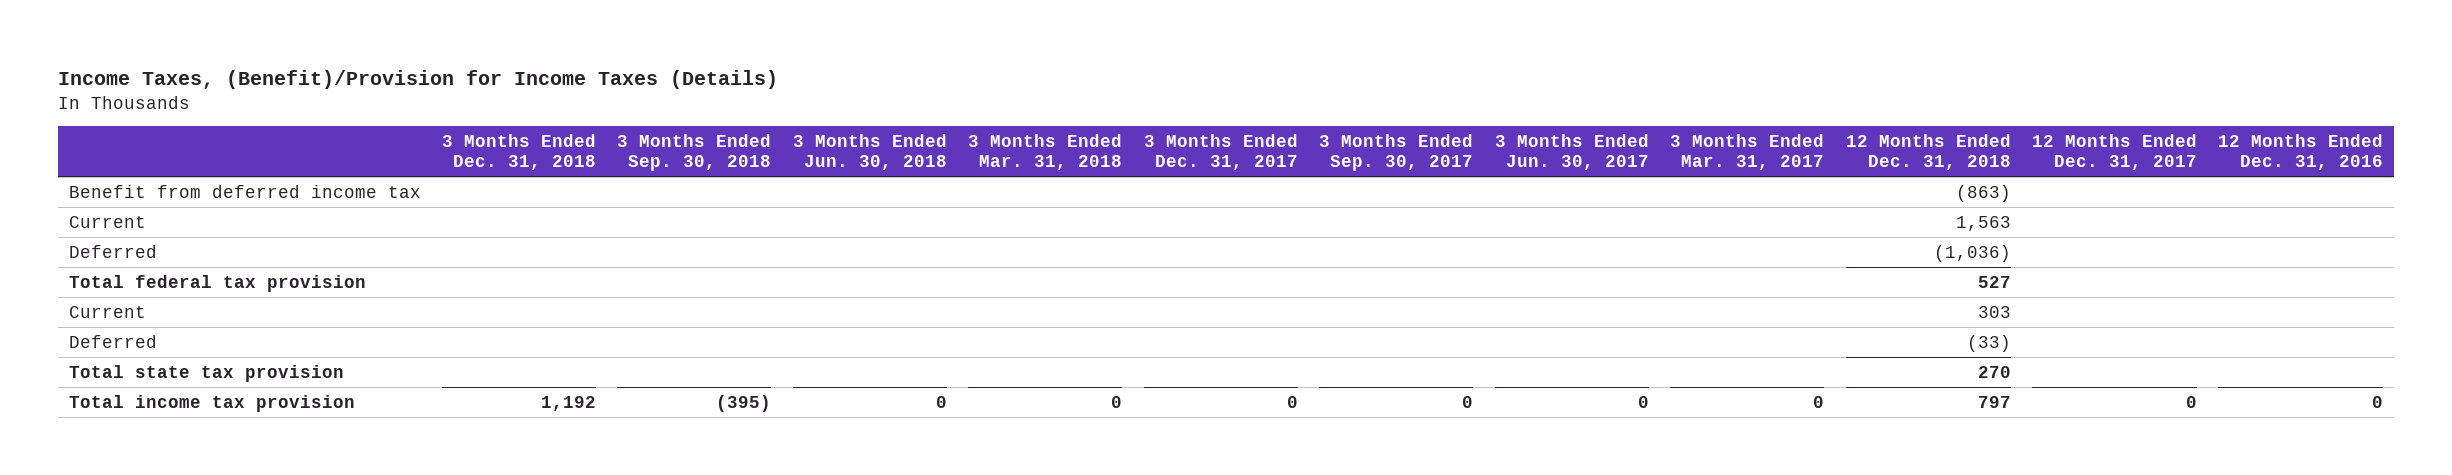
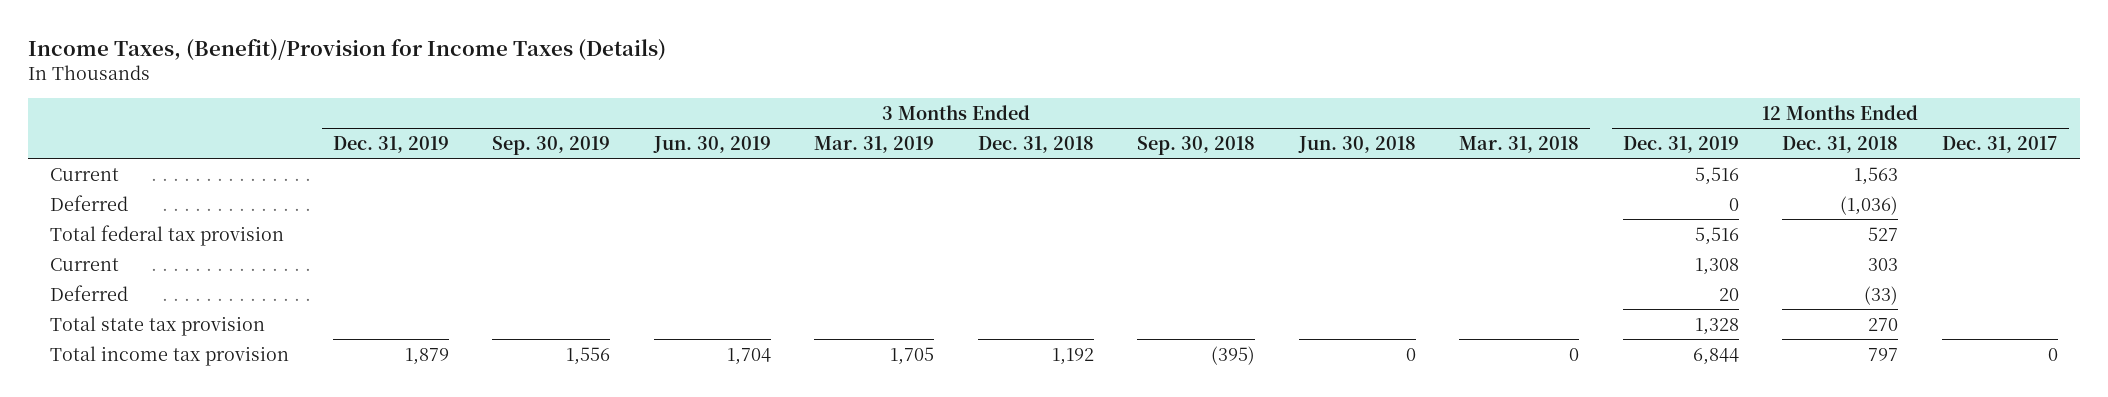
[1143,133,1298,171] 3 Months Ended Dec. 31, 2017 -> none
[1319,133,1474,172] 3 Months Ended Sep. 30, 2017 -> none
[1494,133,1649,171] 3 Months Ended Jun. 30, 2017 -> none
[1670,133,1825,171] 3 Months Ended Mar. 31, 2017 -> none
[2218,133,2384,171] 12 Months Ended Dec. 31, 2016 -> none
none -> [332,135,449,153] Dec. 31, 2019
none -> [492,135,611,155] Sep. 30, 2019
none -> [652,135,771,153] Jun. 30, 2019
none -> [814,135,935,153] Mar. 31, 2019
none -> [1622,135,1739,153] Dec. 31, 2019
[68,184,421,198] Benefit from deferred income tax -> none

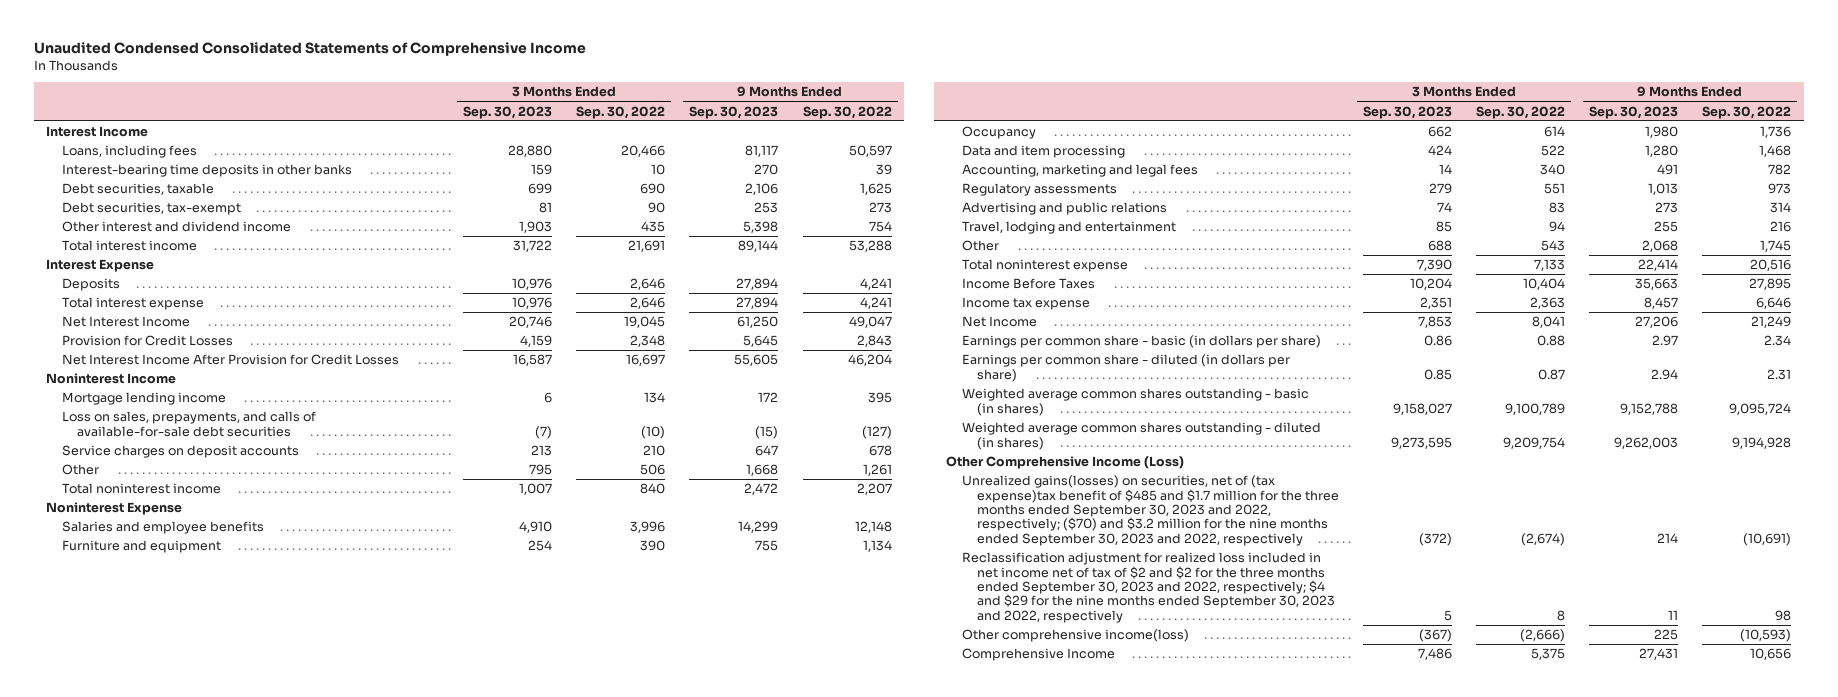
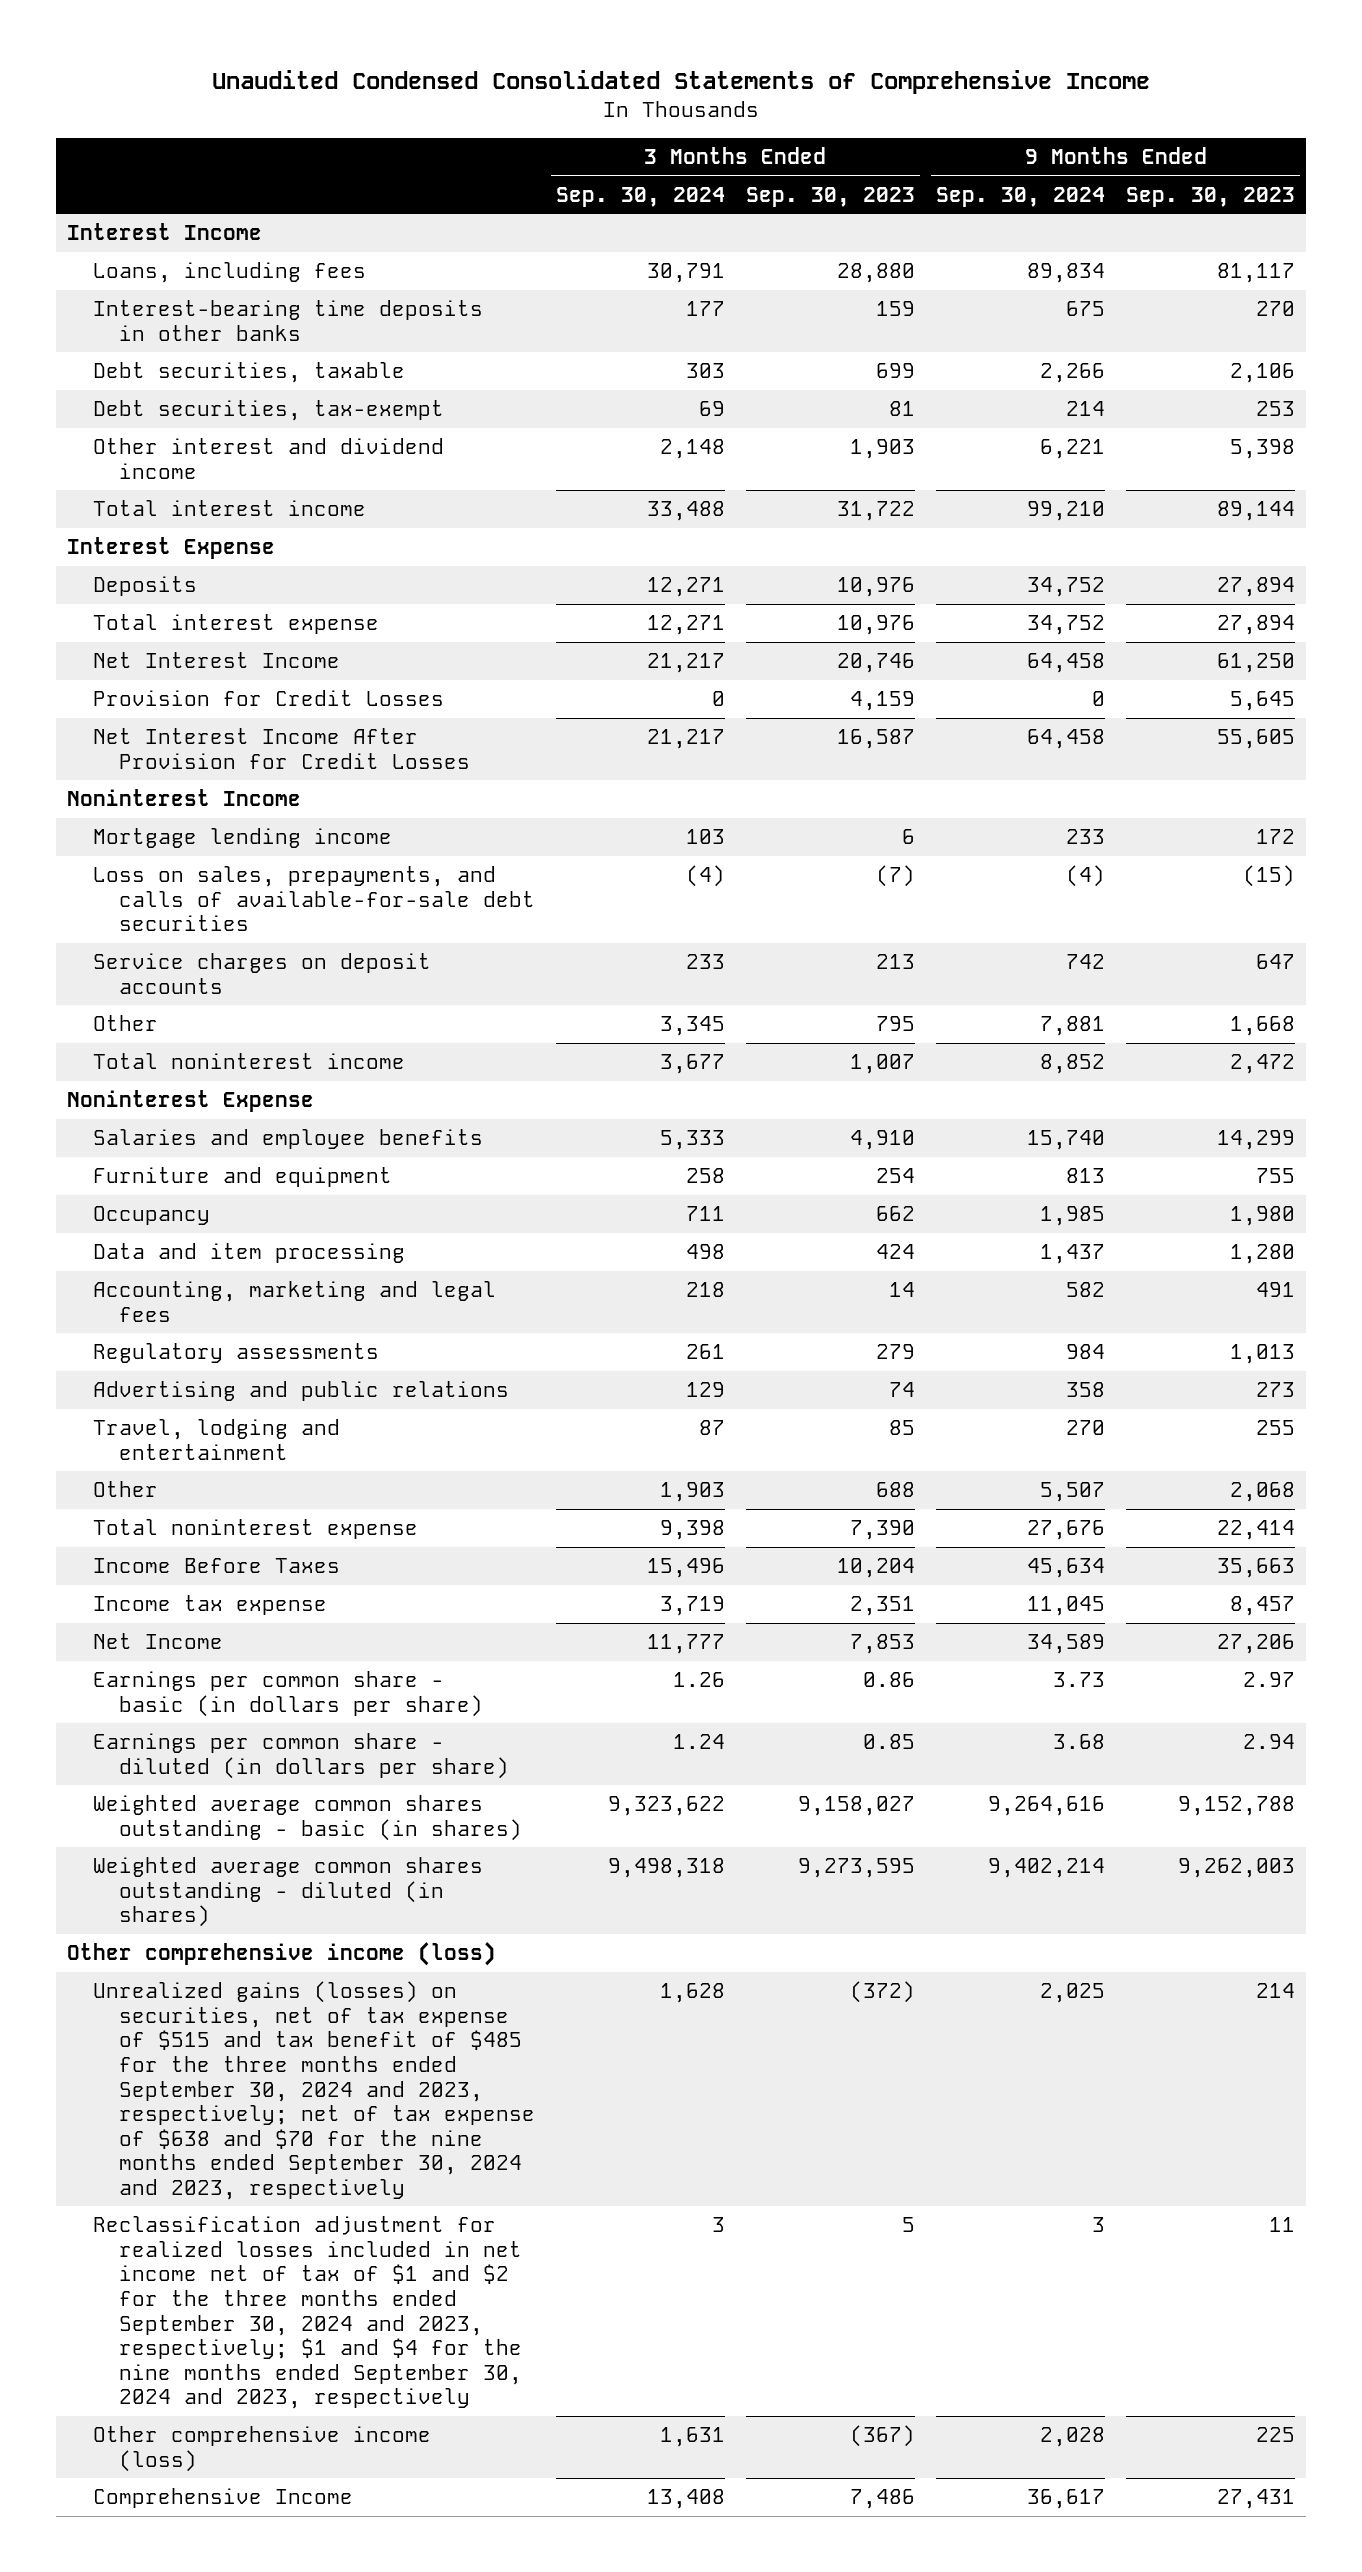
[576,105,666,119] Sep. 30, 2022 -> none
[802,105,892,119] Sep. 30, 2022 -> none
none -> [555,186,725,207] Sep. 30, 2024
none -> [936,186,1106,207] Sep. 30, 2024
[946,456,1185,470] Other Comprehensive Income (Loss) -> [66,1942,496,1967] Other comprehensive income (loss)
[961,475,1339,546] Unrealized gains(losses) on securities, net of (tax expense)tax benefit of $485 and $1.7 million for the three months ended September 30, 2023 and 2022, respectively; ($70) and $3.2 million for the nine months ended September 30, 2023 and 2022, respectively -> [92,1981,535,2200] Unrealized gains (losses) on securities, net of tax expense of $515 and tax benefit of $485 for the three months ended September 30, 2024 and 2023, respectively; net of tax expense of $638 and $70 for the nine months ended September 30, 2024 and 2023, respectively
[961,552,1335,623] Reclassification adjustment for realized loss included in net income net of tax of $2 and $2 for the three months ended September 30, 2023 and 2022, respectively; $4 and $29 for the nine months ended September 30, 2023 and 2022, respectively -> [92,2216,522,2410] Reclassification adjustment for realized losses included in net income net of tax of $1 and $2 for the three months ended September 30, 2024 and 2023, respectively; $1 and $4 for the nine months ended September 30, 2024 and 2023, respectively
[961,629,1189,643] Other comprehensive income(loss) -> [92,2426,431,2472] Other comprehensive income (loss)

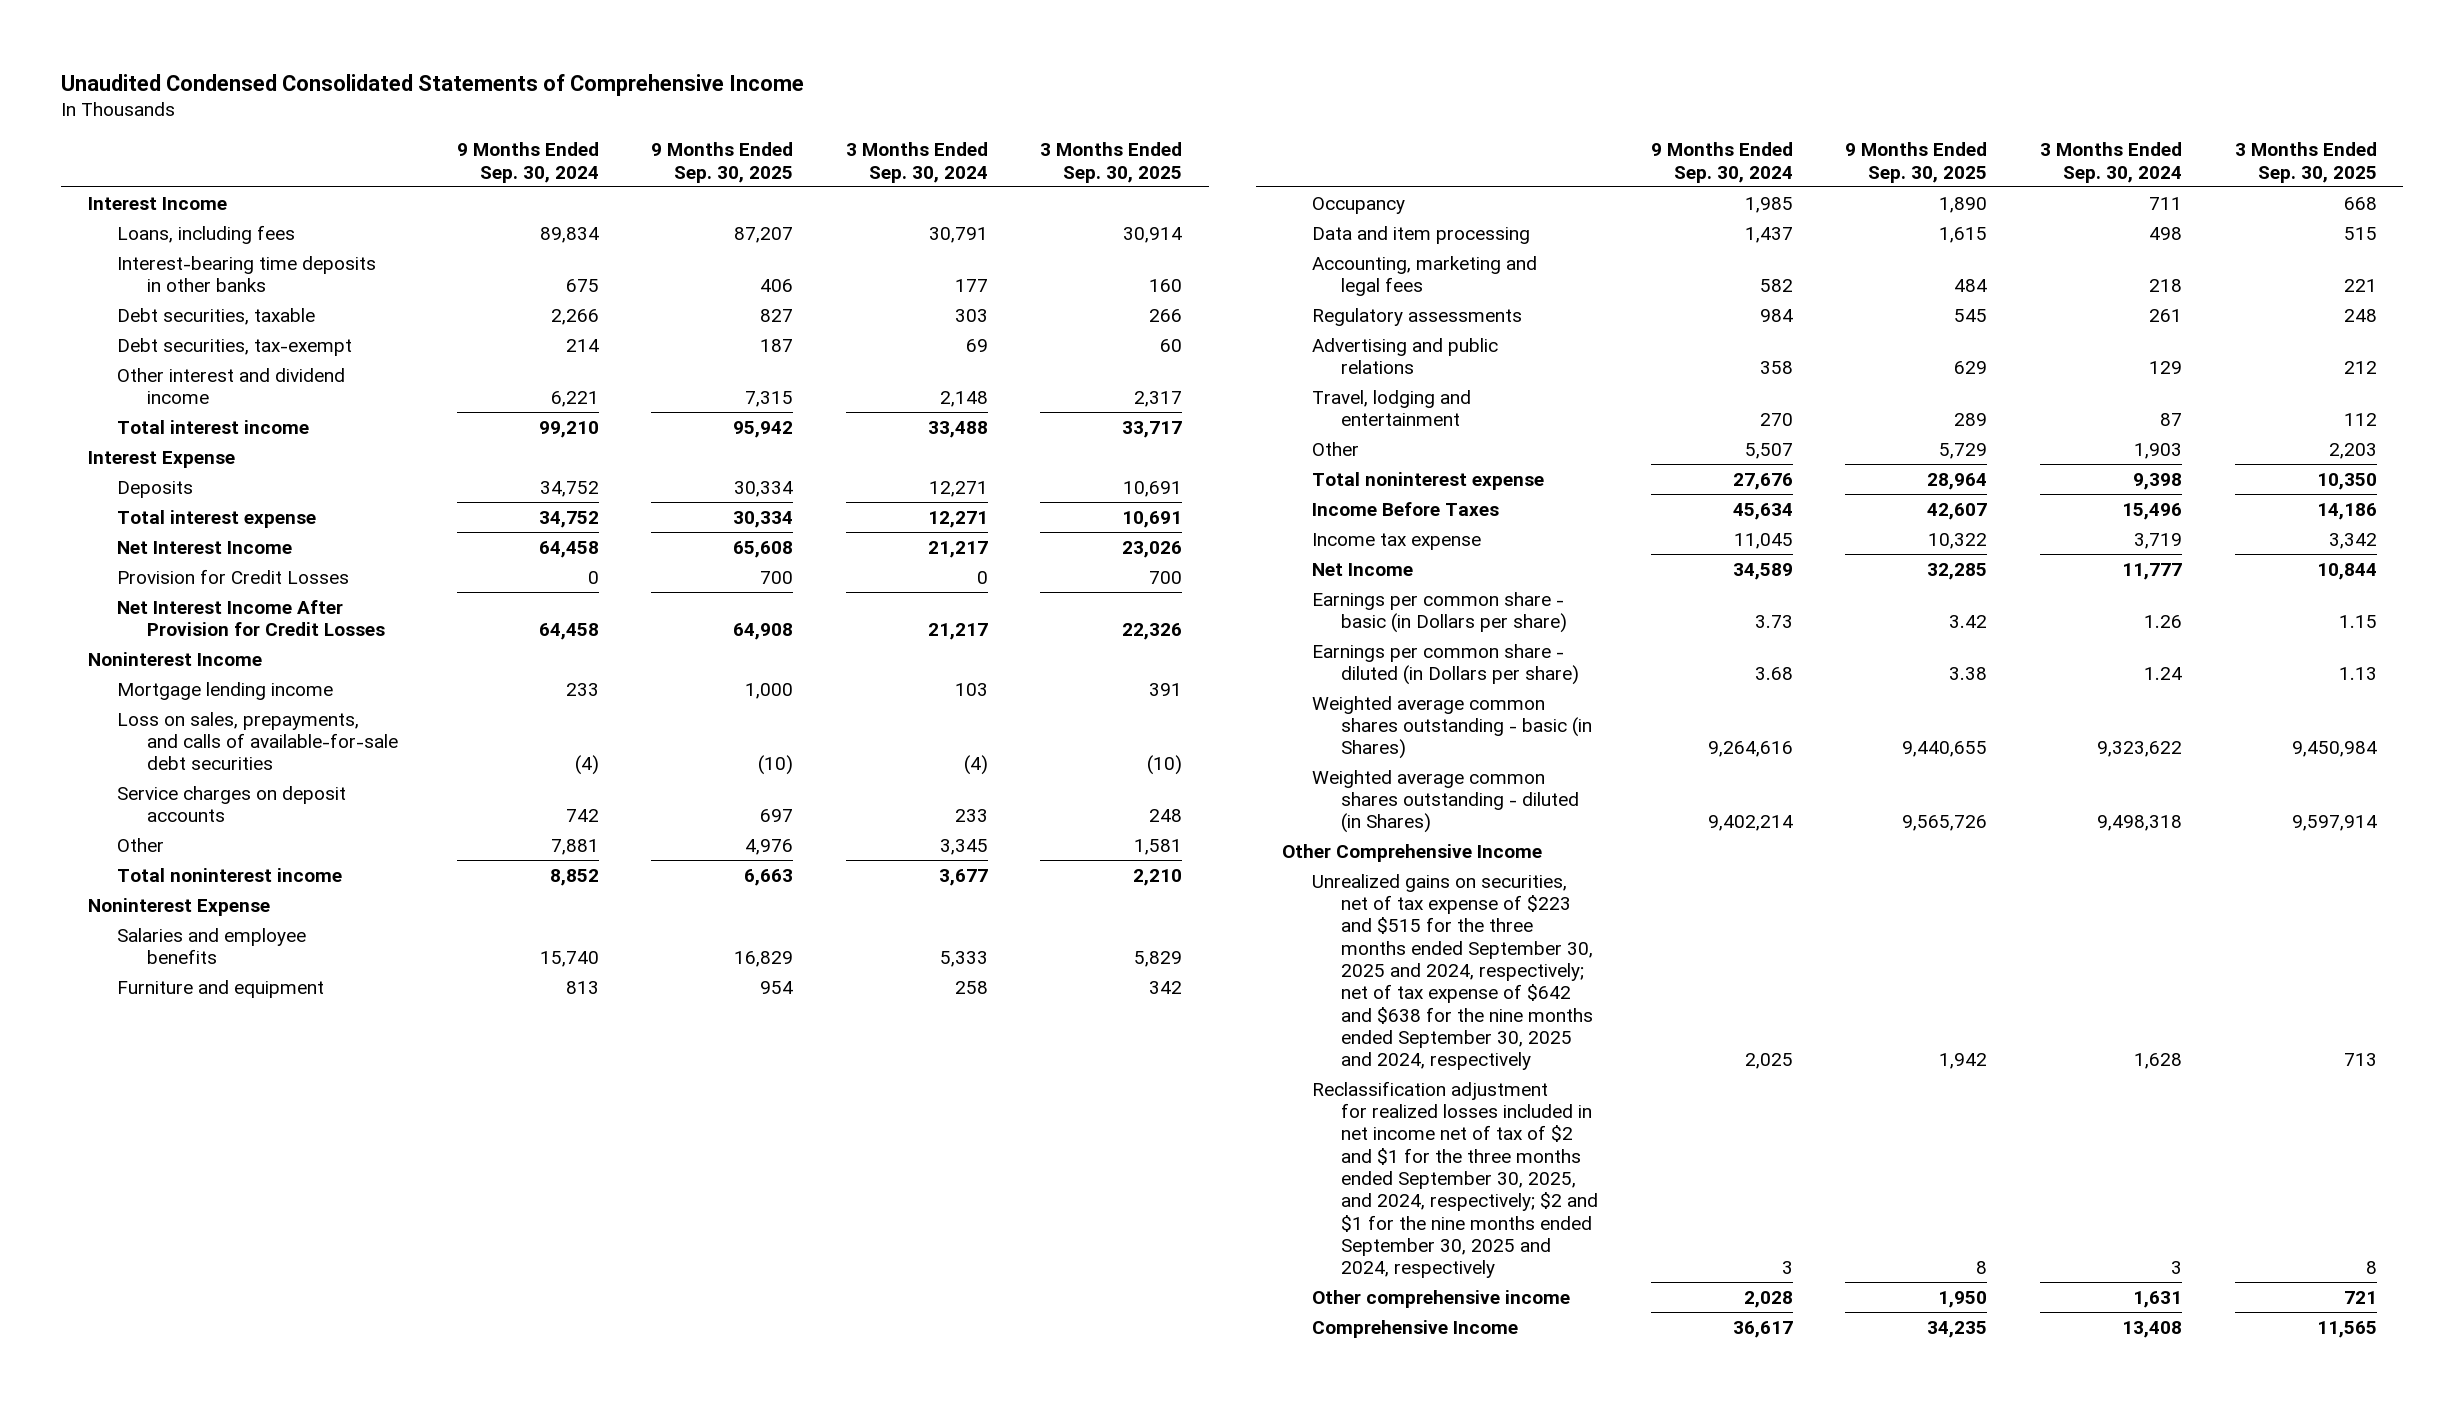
[745,186,915,207] Sep. 30, 2023 -> none
[1126,186,1296,207] Sep. 30, 2023 -> none
none -> [651,142,794,183] 9 Months Ended Sep. 30, 2025
none -> [1040,142,1183,183] 3 Months Ended Sep. 30, 2025
[92,1671,483,1717] Earnings per common share - basic (in dollars per share) -> [1311,591,1568,633] Earnings per common share - basic (in Dollars per share)
[92,1733,509,1779] Earnings per common share - diluted (in dollars per share) -> [1311,643,1580,685] Earnings per common share - diluted (in Dollars per share)
[92,1795,522,1841] Weighted average common shares outstanding - basic (in shares) -> [1311,695,1593,760] Weighted average common shares outstanding - basic (in Shares)
[92,1857,483,1928] Weighted average common shares outstanding - diluted (in shares) -> [1311,769,1580,834] Weighted average common shares outstanding - diluted (in Shares)
[66,1942,496,1967] Other comprehensive income (loss) -> [1281,843,1542,862] Other Comprehensive Income
[92,1981,535,2200] Unrealized gains (losses) on securities, net of tax expense of $515 and tax benefit of $485 for the three months ended September 30, 2024 and 2023, respectively; net of tax expense of $638 and $70 for the nine months ended September 30, 2024 and 2023, respectively -> [1311,873,1594,1071] Unrealized gains on securities, net of tax expense of $223 and $515 for the three months ended September 30, 2025 and 2024, respectively; net of tax expense of $642 and $638 for the nine months ended September 30, 2025 and 2024, respectively
[92,2216,522,2410] Reclassification adjustment for realized losses included in net income net of tax of $1 and $2 for the three months ended September 30, 2024 and 2023, respectively; $1 and $4 for the nine months ended September 30, 2024 and 2023, respectively -> [1311,1080,1599,1279] Reclassification adjustment for realized losses included in net income net of tax of $2 and $1 for the three months ended September 30, 2025, and 2024, respectively; $2 and $1 for the nine months ended September 30, 2025 and 2024, respectively
[92,2426,431,2472] Other comprehensive income (loss) -> [1311,1289,1570,1308] Other comprehensive income

